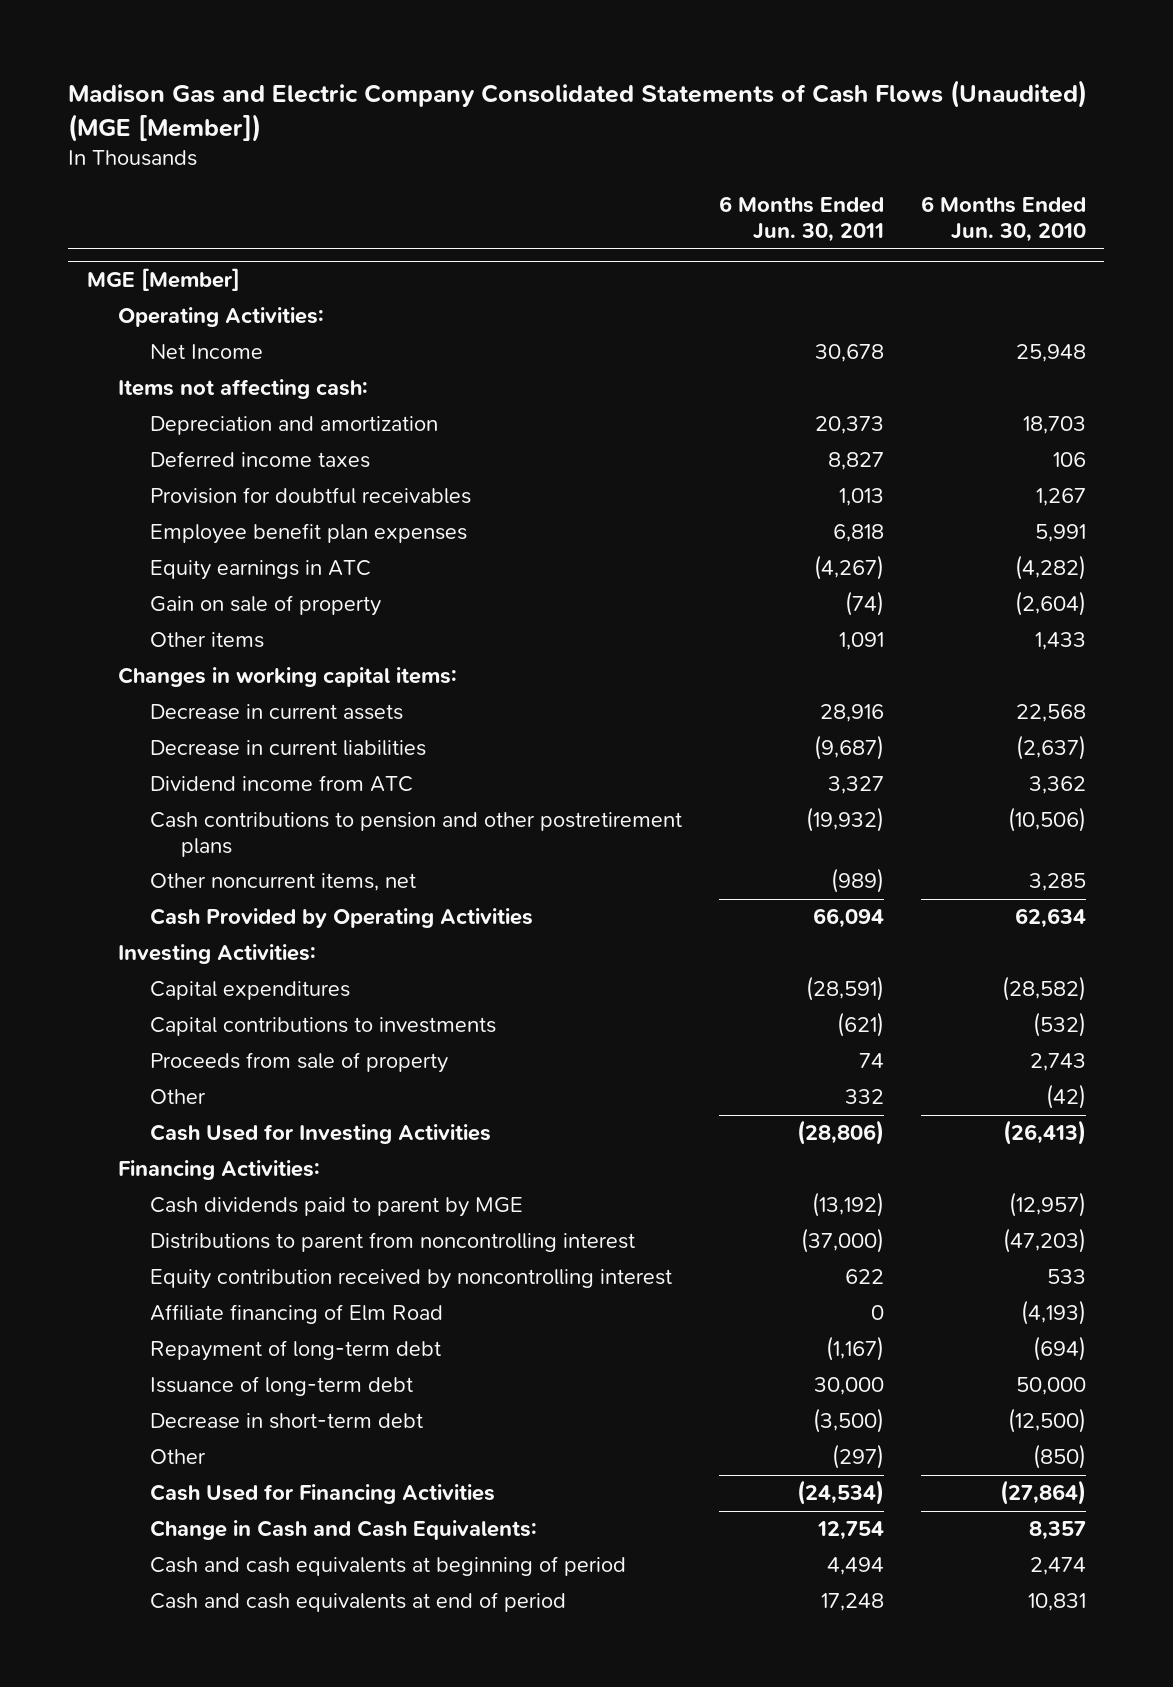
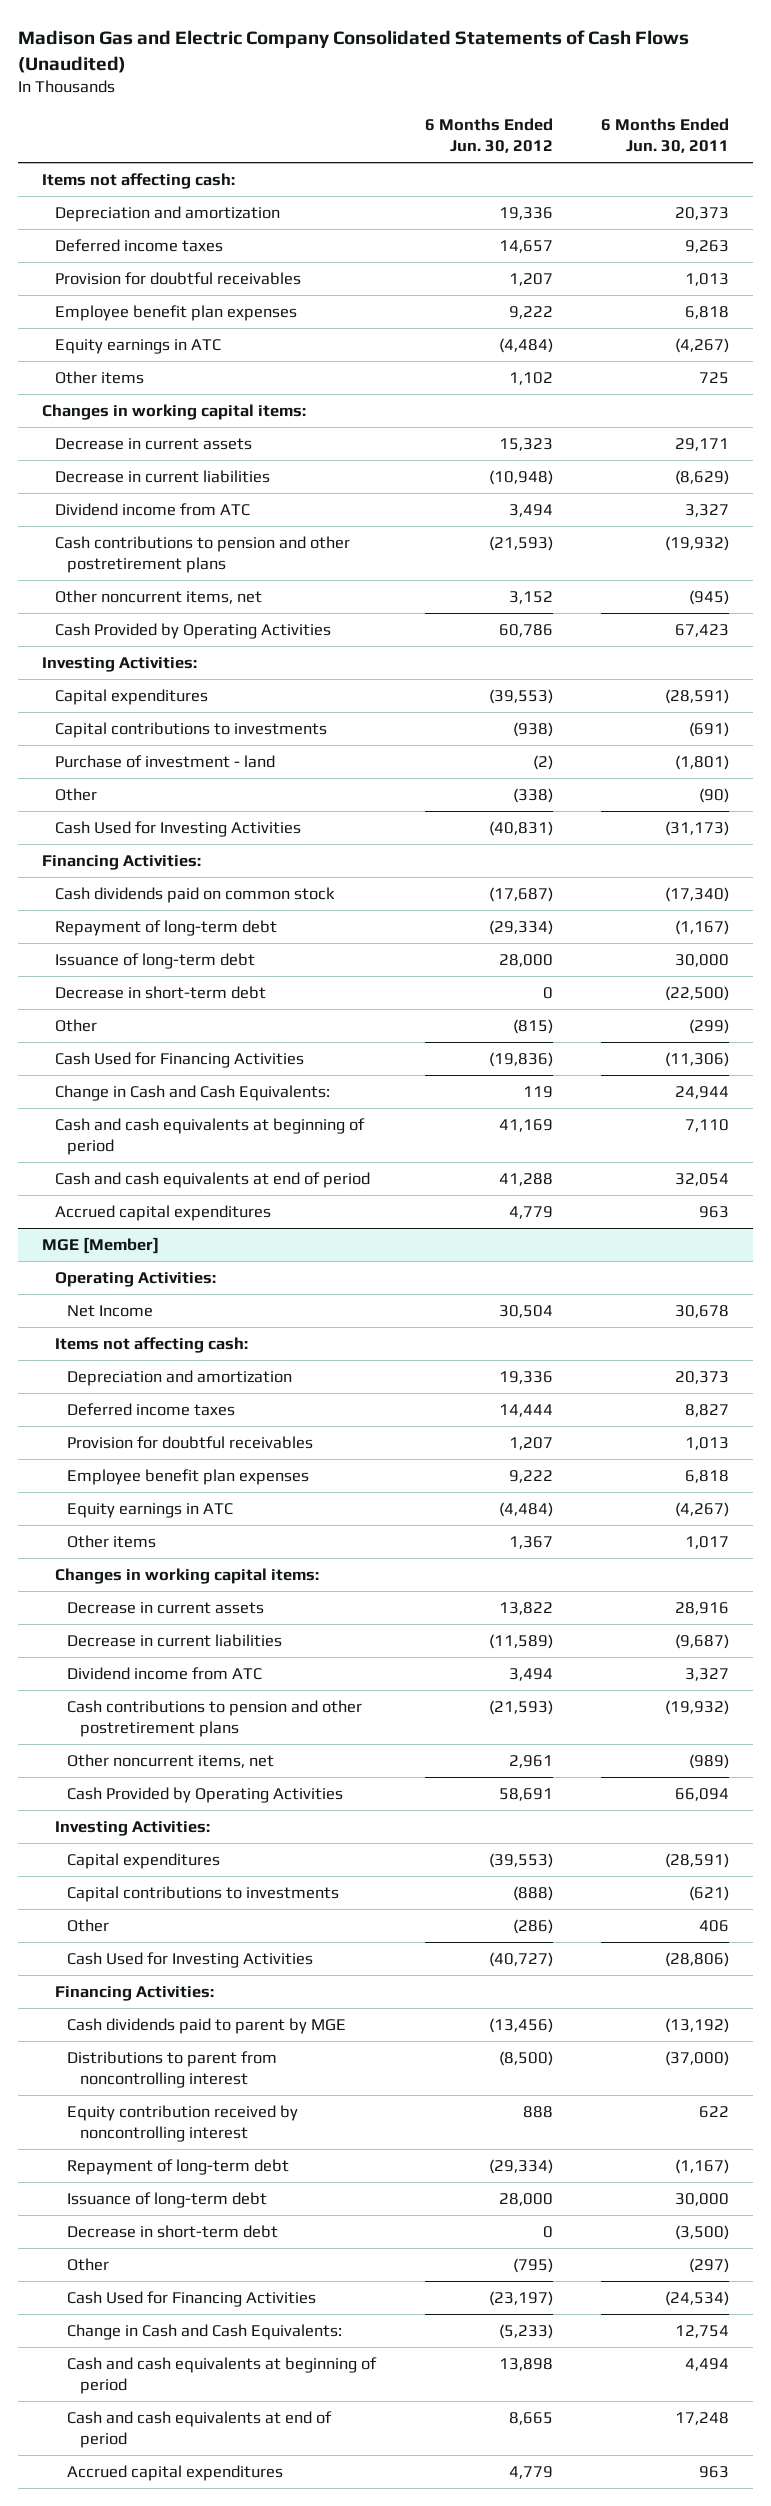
[68,80,1088,142] Madison Gas and Electric Company Consolidated Statements of Cash Flows (Unaudited) (MGE [Member]) -> [18,29,690,73] Madison Gas and Electric Company Consolidated Statements of Cash Flows (Unaudited)
[920,196,1086,242] 6 Months Ended Jun. 30, 2010 -> none
none -> [424,118,553,154] 6 Months Ended Jun. 30, 2012
none -> [42,172,236,189] Items not affecting cash:
none -> [54,205,280,222] Depreciation and amortization
none -> [54,238,223,252] Deferred income taxes
none -> [54,271,301,285] Provision for doubtful receivables
none -> [54,304,297,321] Employee benefit plan expenses
none -> [54,338,221,354] Equity earnings in ATC
none -> [54,370,144,384] Other items
none -> [42,403,307,420] Changes in working capital items:
none -> [54,437,252,450] Decrease in current assets
none -> [54,469,270,483] Decrease in current liabilities
none -> [54,502,250,516] Dividend income from ATC
none -> [54,535,350,573] Cash contributions to pension and other postretirement plans
none -> [54,589,262,604] Other noncurrent items, net
none -> [54,622,331,639] Cash Provided by Operating Activities
none -> [42,656,198,672] Investing Activities:
none -> [54,688,208,705] Capital expenditures
none -> [54,721,327,738] Capital contributions to investments
none -> [54,754,275,768] Purchase of investment - land
none -> [54,787,97,801] Other
none -> [54,820,301,837] Cash Used for Investing Activities
none -> [42,854,202,870] Financing Activities:
none -> [54,886,335,903] Cash dividends paid on common stock
none -> [54,919,277,936] Repayment of long-term debt
none -> [54,952,255,969] Issuance of long-term debt
none -> [54,985,266,999] Decrease in short-term debt
none -> [54,1018,97,1032] Other
none -> [54,1051,304,1068] Cash Used for Financing Activities
none -> [54,1084,330,1101] Change in Cash and Cash Equivalents:
none -> [54,1117,365,1155] Cash and cash equivalents at beginning of period
none -> [54,1171,370,1188] Cash and cash equivalents at end of period
none -> [54,1204,271,1221] Accrued capital expenditures
[149,595,381,617] Gain on sale of property -> none
[838,632,884,651] 1,091 -> [684,1535,729,1549] 1,017
[149,1052,448,1074] Proceeds from sale of property -> none
[844,1089,884,1105] 332 -> [698,1919,729,1932] 406
[149,1304,443,1325] Affiliate financing of Elm Road -> none
none -> [67,2464,284,2481] Accrued capital expenditures

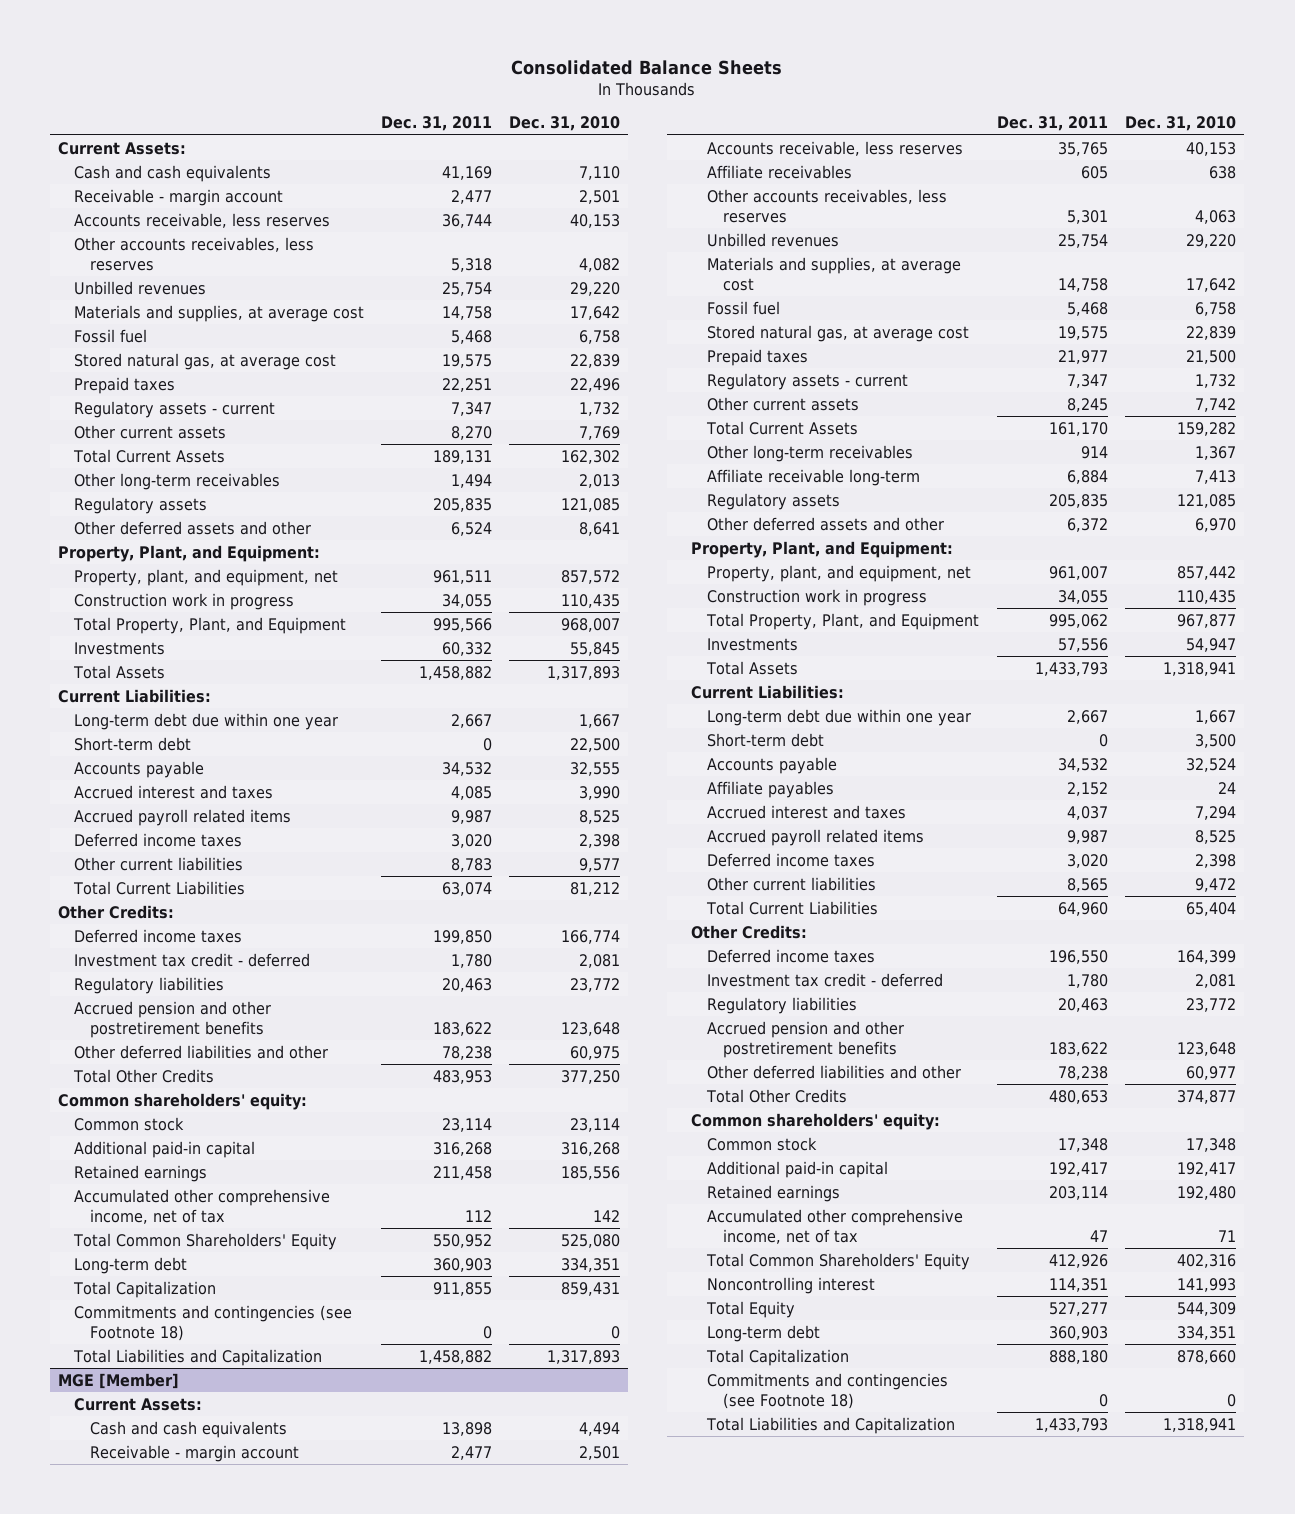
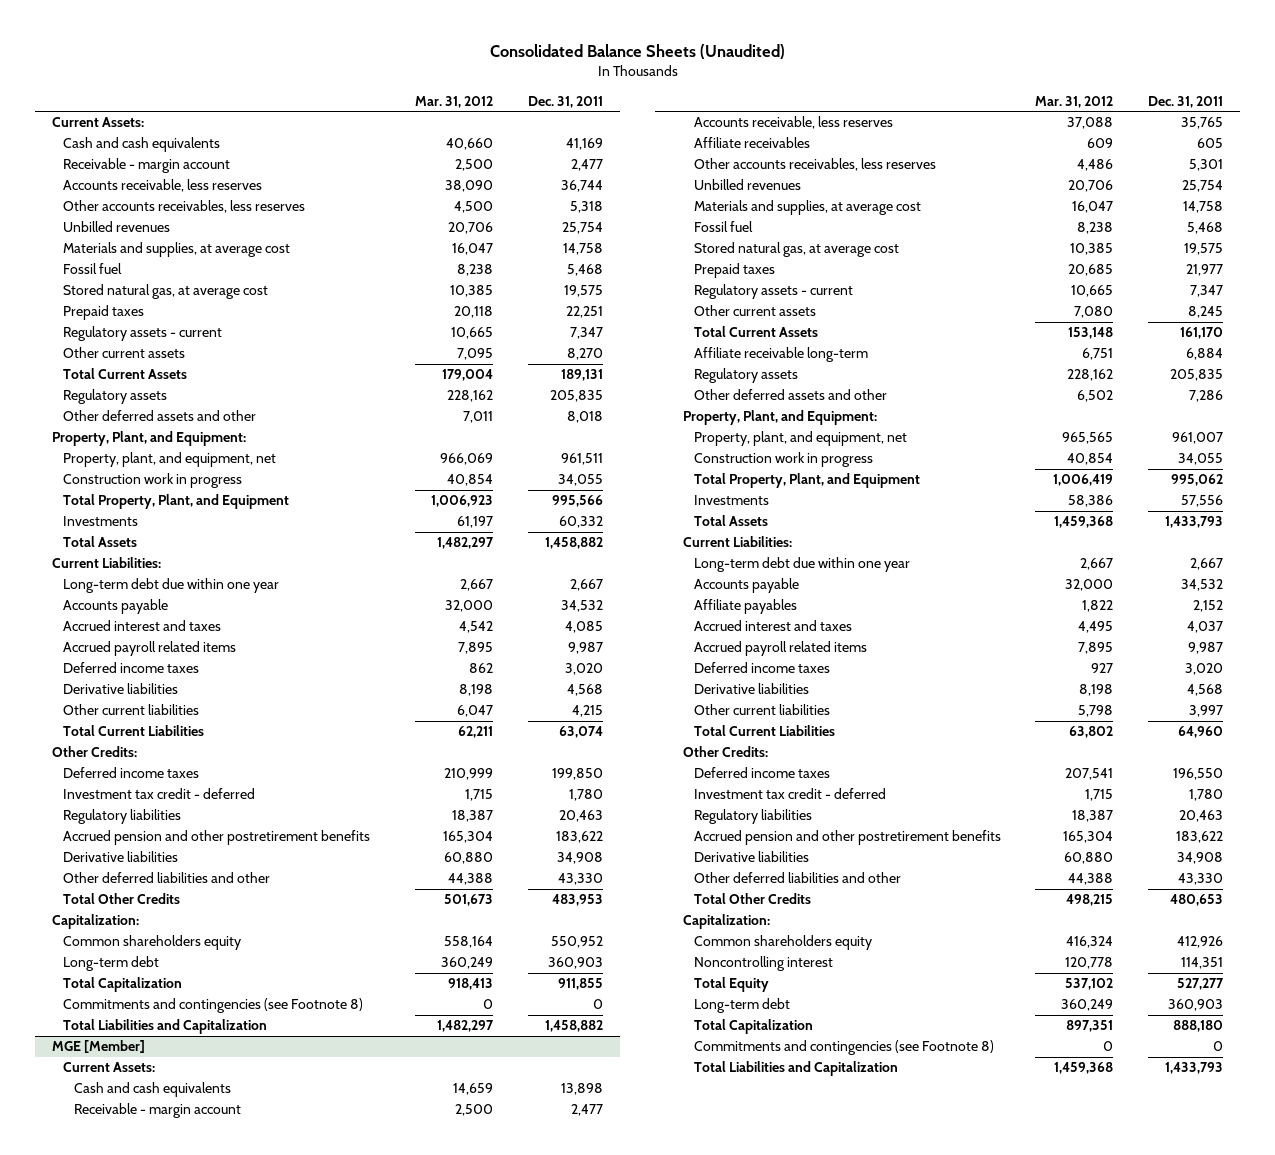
[511,60,783,76] Consolidated Balance Sheets -> [489,44,785,60] Consolidated Balance Sheets (Unaudited)
[508,116,620,132] Dec. 31, 2010 -> none
none -> [415,95,494,108] Mar. 31, 2012
[74,472,281,490] Other long-term receivables -> none
[450,521,492,536] 6,524 -> [566,411,603,424] 8,018
[74,736,192,751] Short-term debt -> none
none -> [63,683,179,695] Derivative liabilities
[450,857,492,872] 8,783 -> [571,705,603,718] 4,215
none -> [63,851,179,863] Derivative liabilities
[441,1045,492,1060] 78,238 -> [557,873,603,886] 43,330
[58,1092,308,1110] Common shareholders' equity: -> none
[74,1116,185,1131] Common stock -> none
[74,1140,256,1158] Additional paid-in capital -> none
[74,1164,208,1182] Retained earnings -> none
[74,1188,331,1224] Accumulated other comprehensive income, net of tax -> none
none -> [52,914,140,930] Capitalization:
[73,1232,338,1250] Total Common Shareholders' Equity -> [63,935,242,951] Common shareholders equity
[74,1304,353,1341] Commitments and contingencies (see Footnote 18) -> [63,998,364,1014] Commitments and contingencies (see Footnote 8)
[706,444,913,462] Other long-term receivables -> none
[1067,517,1109,532] 6,372 -> [1188,390,1223,403] 7,286
[706,732,824,747] Short-term debt -> none
none -> [693,683,809,695] Derivative liabilities
[1067,877,1109,892] 8,565 -> [1188,705,1223,718] 3,997
none -> [693,851,809,863] Derivative liabilities
[1058,1065,1109,1080] 78,238 -> [1177,873,1223,886] 43,330
[690,1112,940,1130] Common shareholders' equity: -> none
[706,1136,817,1151] Common stock -> none
[706,1160,888,1178] Additional paid-in capital -> none
[706,1184,840,1202] Retained earnings -> none
[706,1208,963,1244] Accumulated other comprehensive income, net of tax -> none
none -> [683,914,771,930] Capitalization:
[705,1252,970,1270] Total Common Shareholders' Equity -> [693,935,872,951] Common shareholders equity
[706,1372,948,1409] Commitments and contingencies (see Footnote 18) -> [693,1040,994,1056] Commitments and contingencies (see Footnote 8)

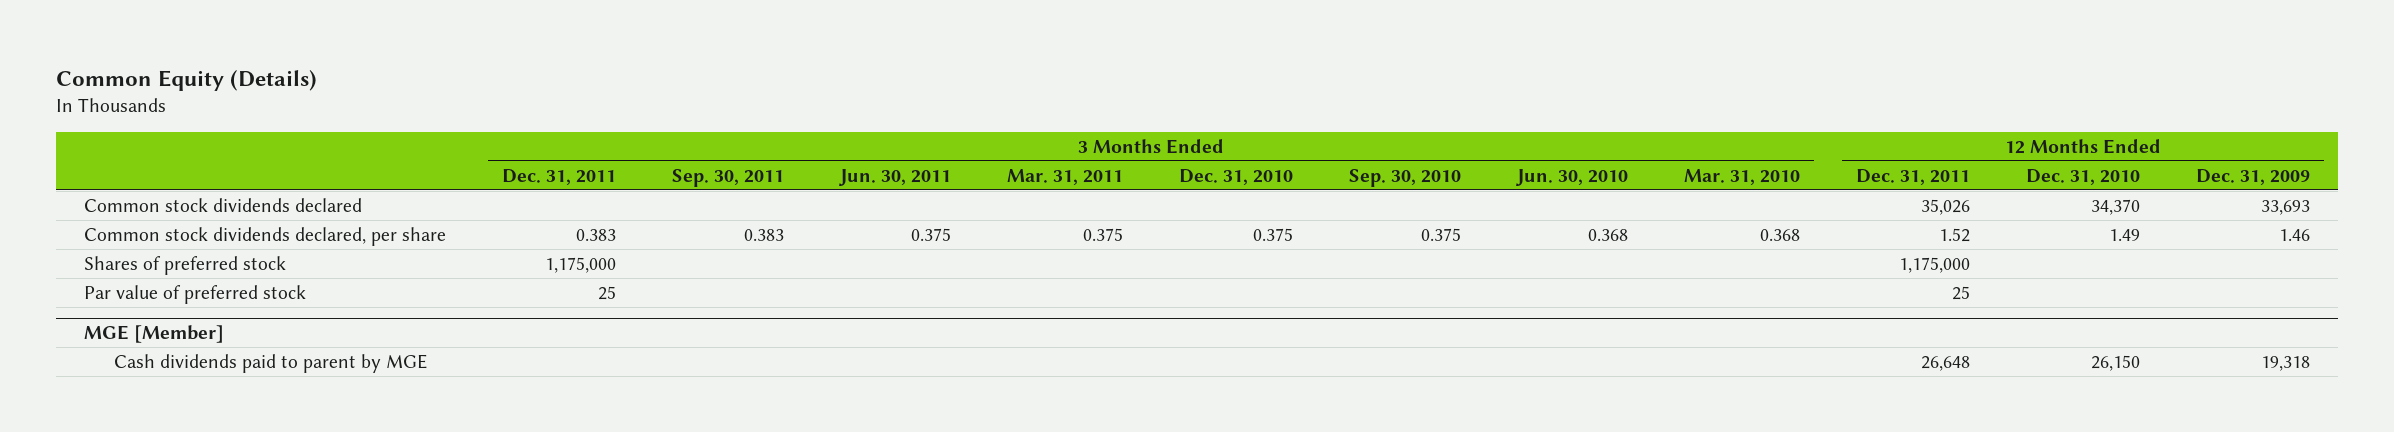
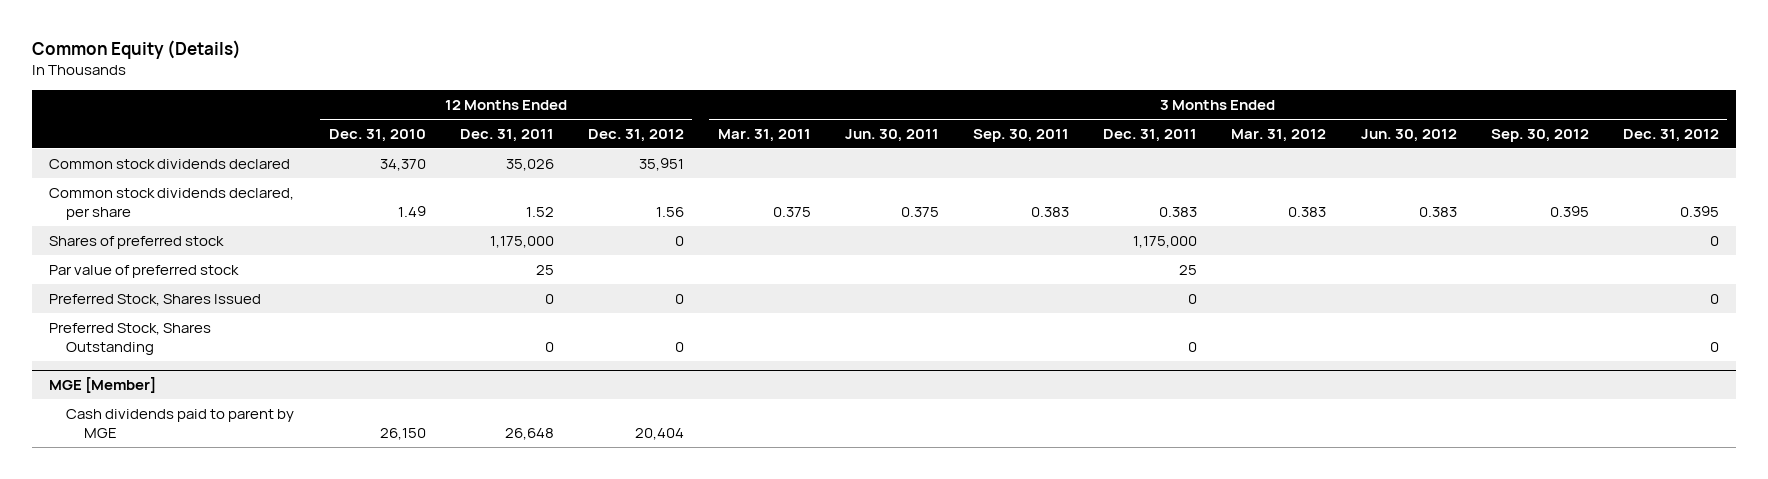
[1178,168,1293,185] Dec. 31, 2010 -> none
[1348,168,1461,187] Sep. 30, 2010 -> none
[1515,168,1628,186] Jun. 30, 2010 -> none
[1683,168,1800,185] Mar. 31, 2010 -> none
[2195,168,2310,185] Dec. 31, 2009 -> none
none -> [587,128,684,142] Dec. 31, 2012
none -> [1231,128,1327,142] Mar. 31, 2012
none -> [1360,128,1457,142] Jun. 30, 2012
none -> [1490,128,1589,142] Sep. 30, 2012
none -> [1622,128,1719,142] Dec. 31, 2012
none -> [49,293,262,306] Preferred Stock, Shares Issued
none -> [49,322,212,355] Preferred Stock, Shares Outstanding

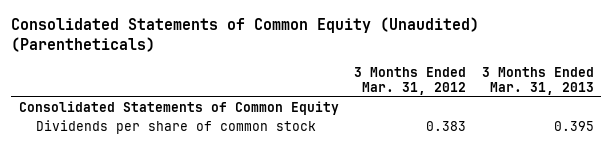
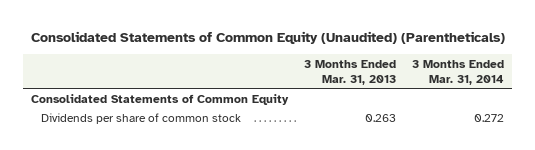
[354,66,467,95] 3 Months Ended Mar. 31, 2012 -> none
none -> [412,59,505,85] 3 Months Ended Mar. 31, 2014
[553,121,594,132] 0.395 -> [365,113,397,122] 0.263

